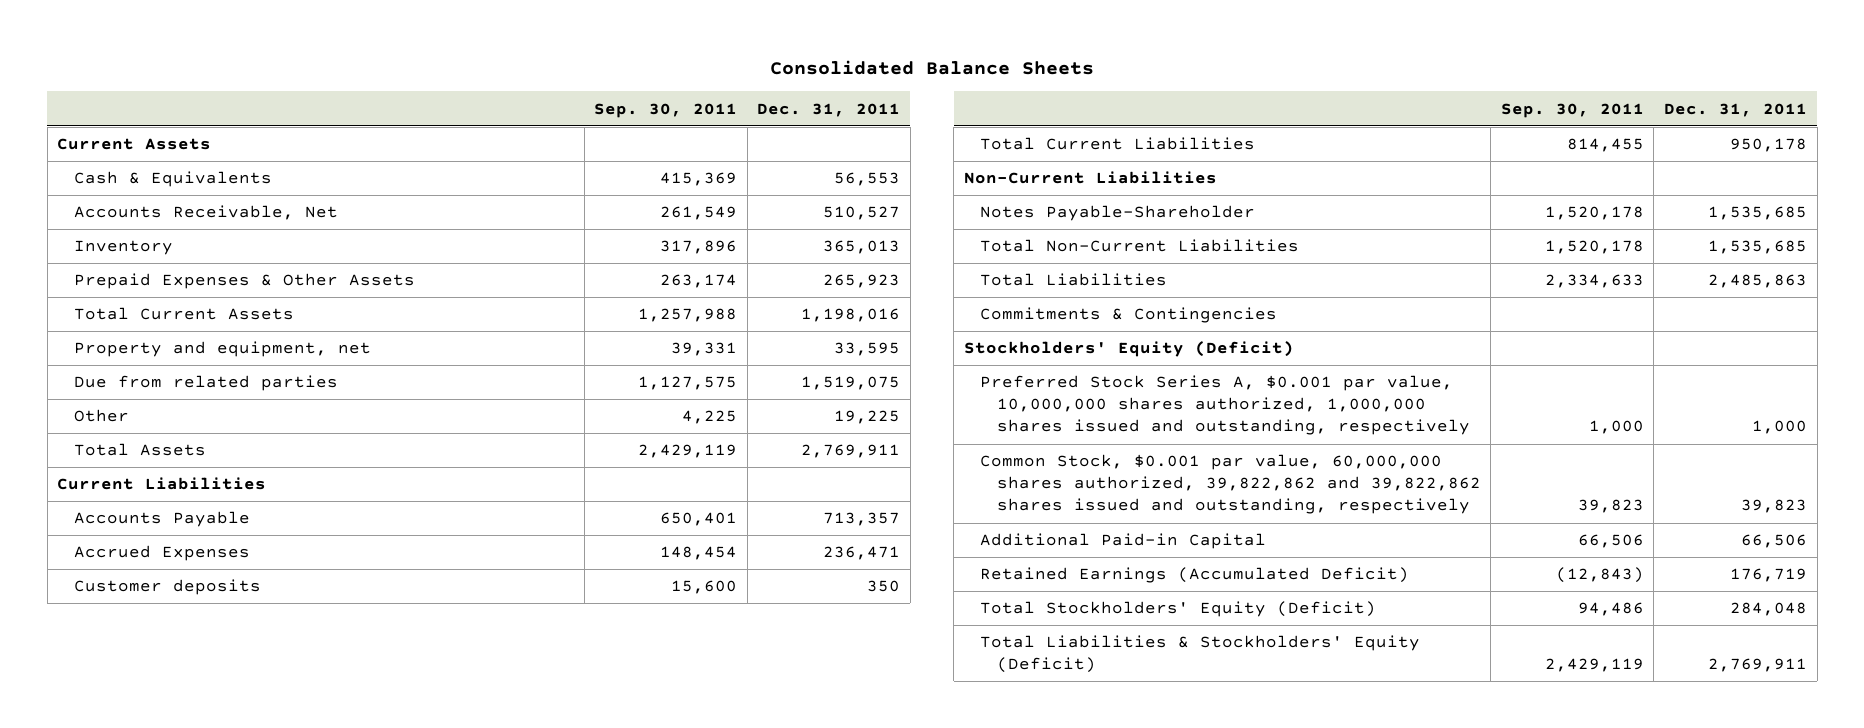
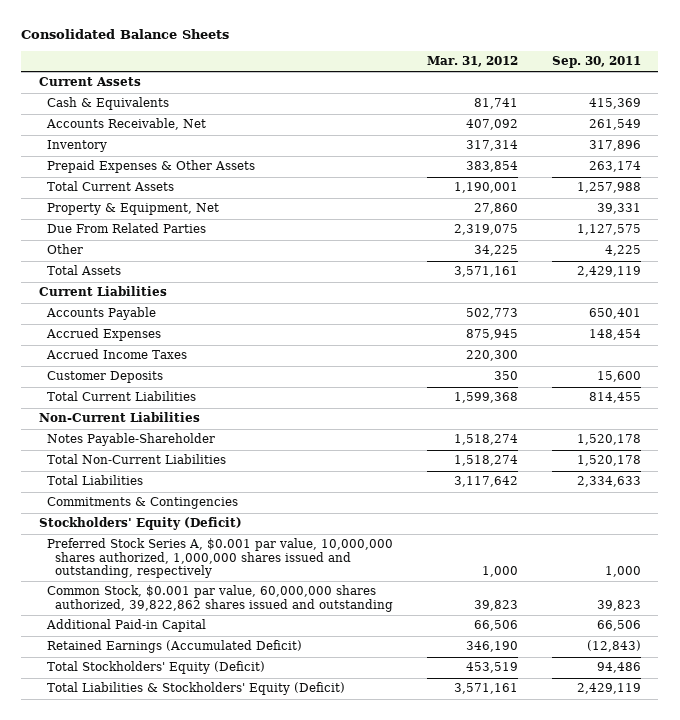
[757,102,901,117] Dec. 31, 2011 -> none
none -> [426,56,518,68] Mar. 31, 2012
[73,341,371,358] Property and equipment, net -> [46,203,219,216] Property & Equipment, Net
[73,375,338,392] Due from related parties -> [46,223,206,234] Due From Related Parties
none -> [45,349,187,360] Accrued Income Taxes
[73,579,261,596] Customer deposits -> [46,371,163,384] Customer Deposits
[980,454,1481,515] Common Stock, $0.001 par value, 60,000,000 shares authorized, 39,822,862 and 39,822,862 shares issued and outstanding, respectively -> [46,585,393,612] Common Stock, $0.001 par value, 60,000,000 shares authorized, 39,822,862 shares issued and outstanding

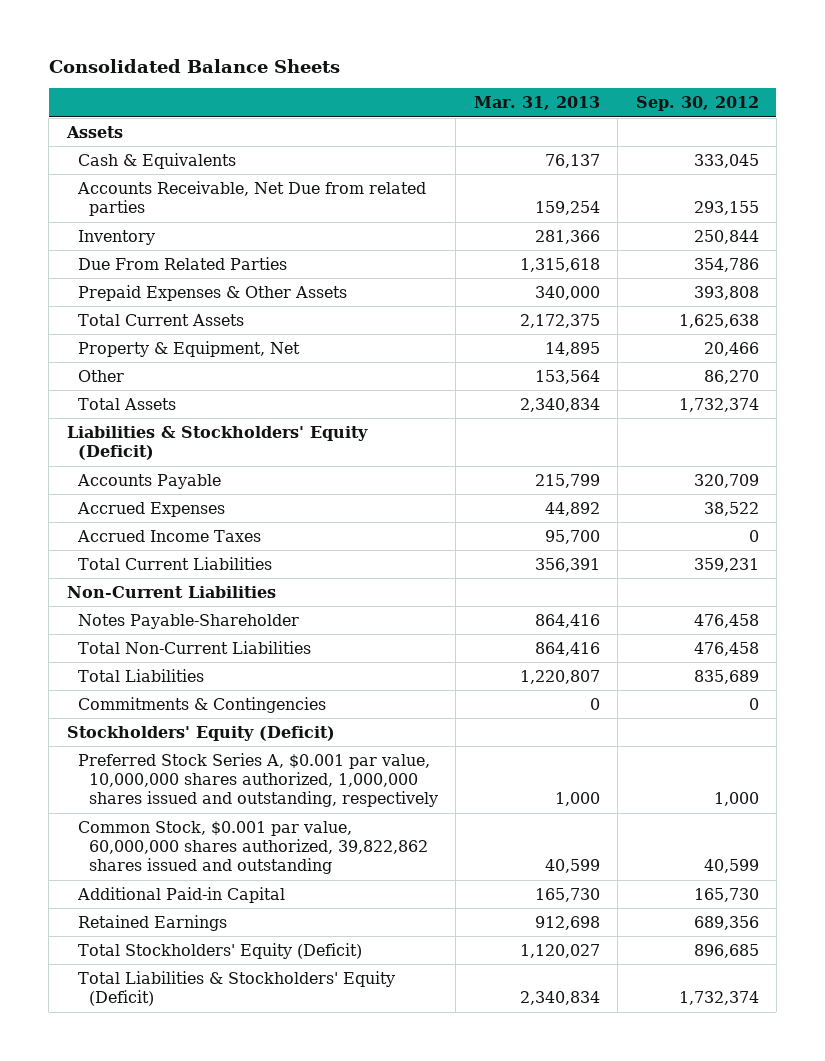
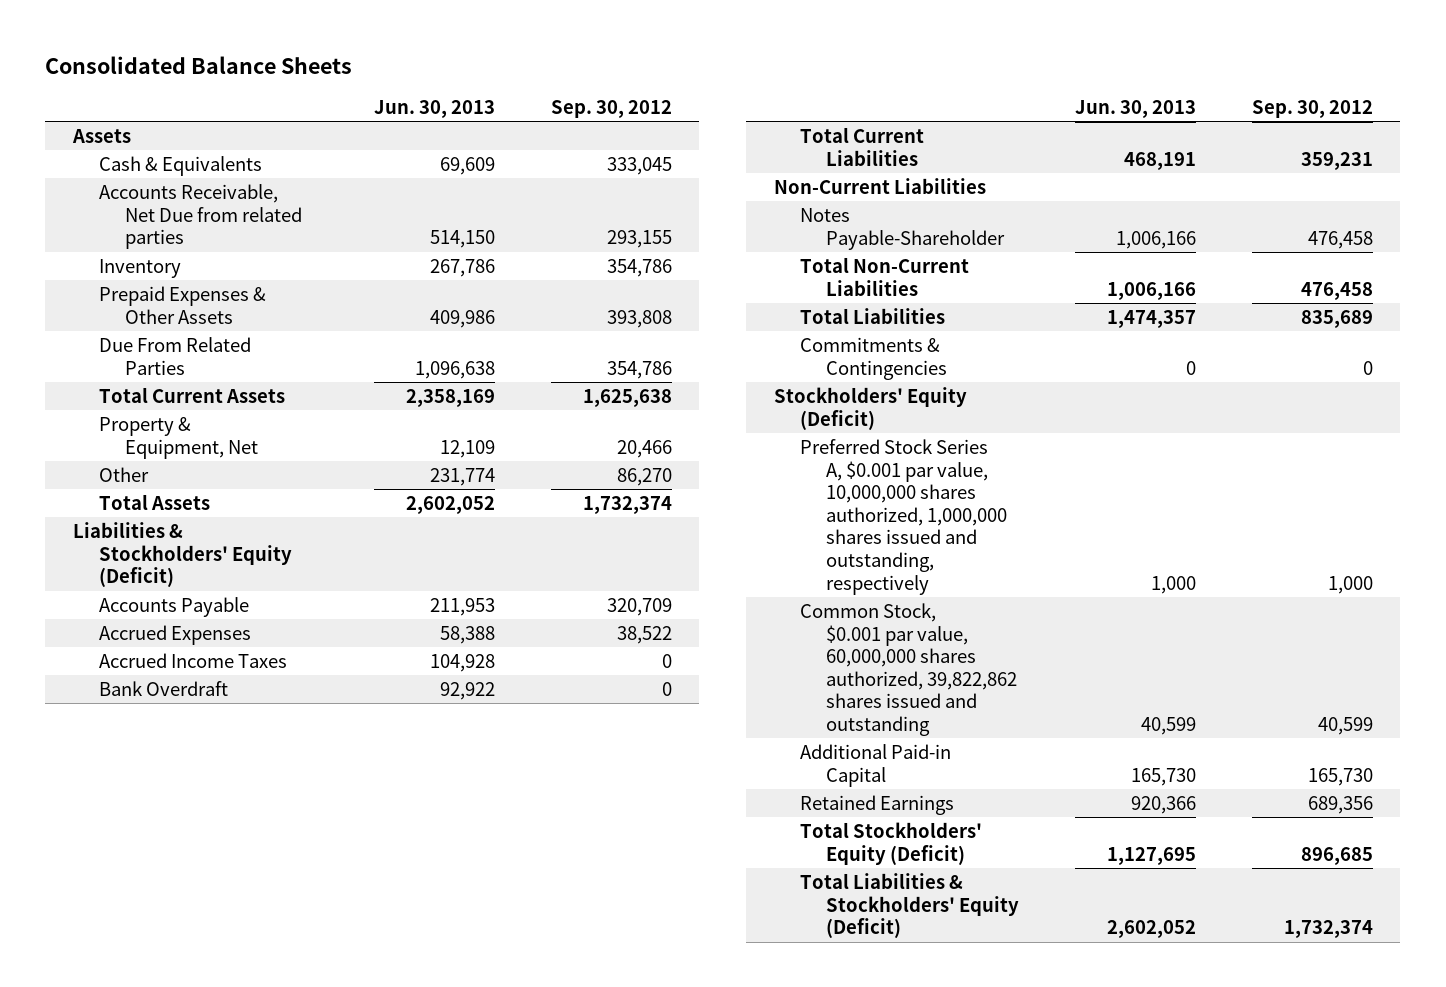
[473,96,600,111] Mar. 31, 2013 -> none
none -> [374,99,496,118] Jun. 30, 2013
[693,229,759,244] 250,844 -> [606,259,672,278] 354,786
[77,256,287,270] Due From Related Parties -> [99,337,252,375] Due From Related Parties
none -> [99,681,229,697] Bank Overdraft

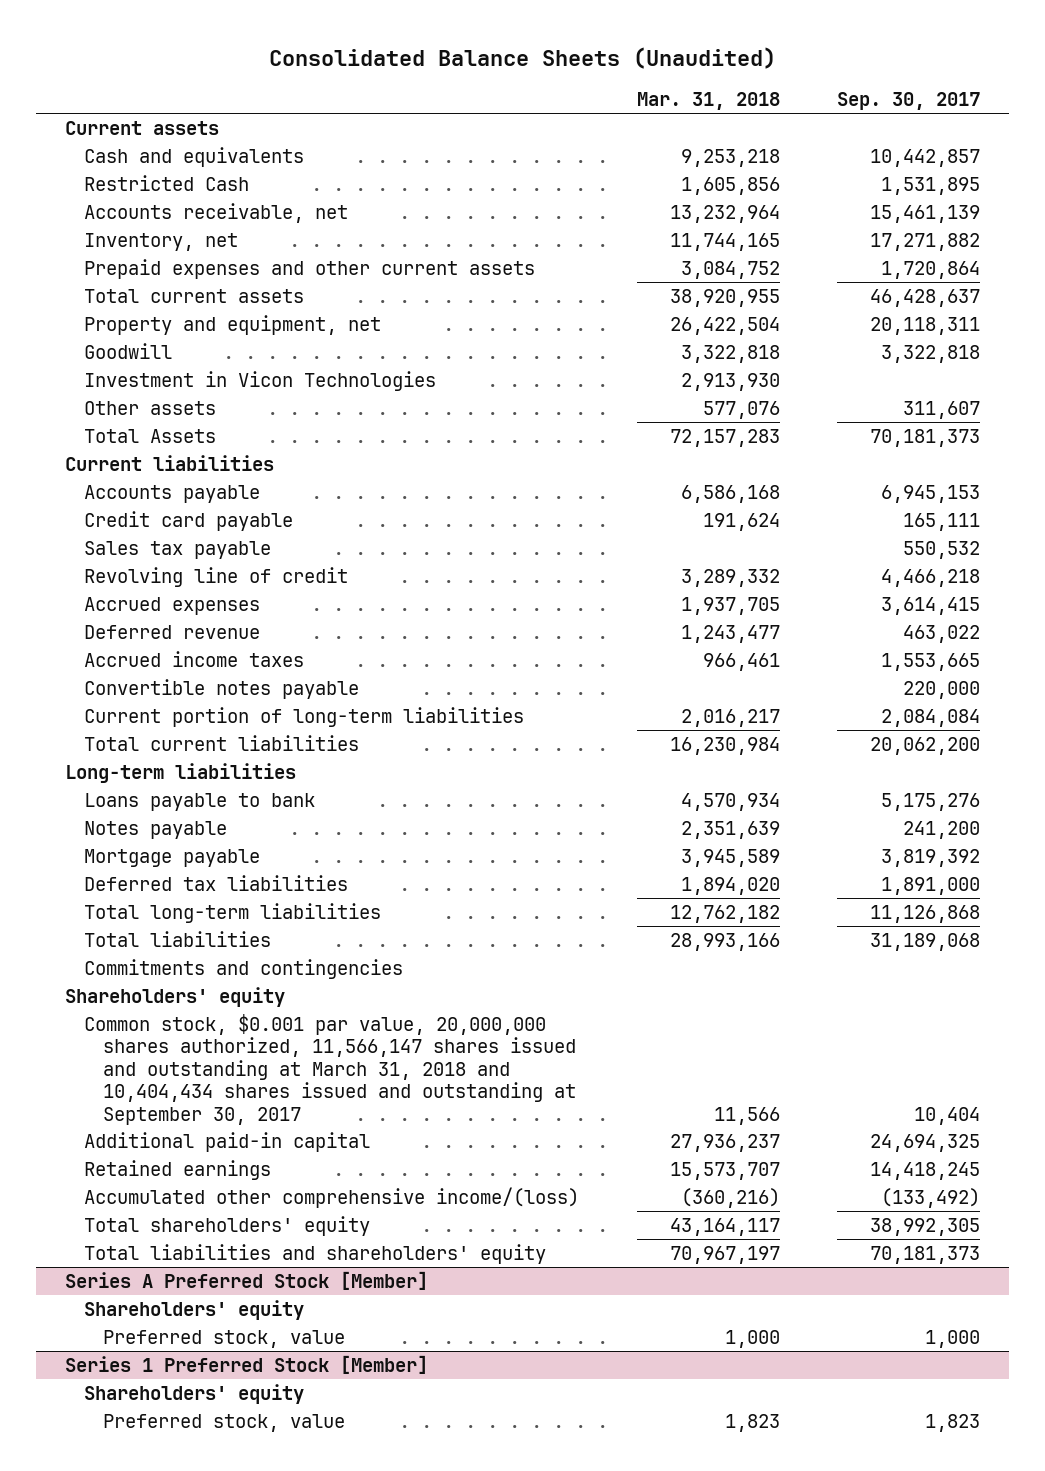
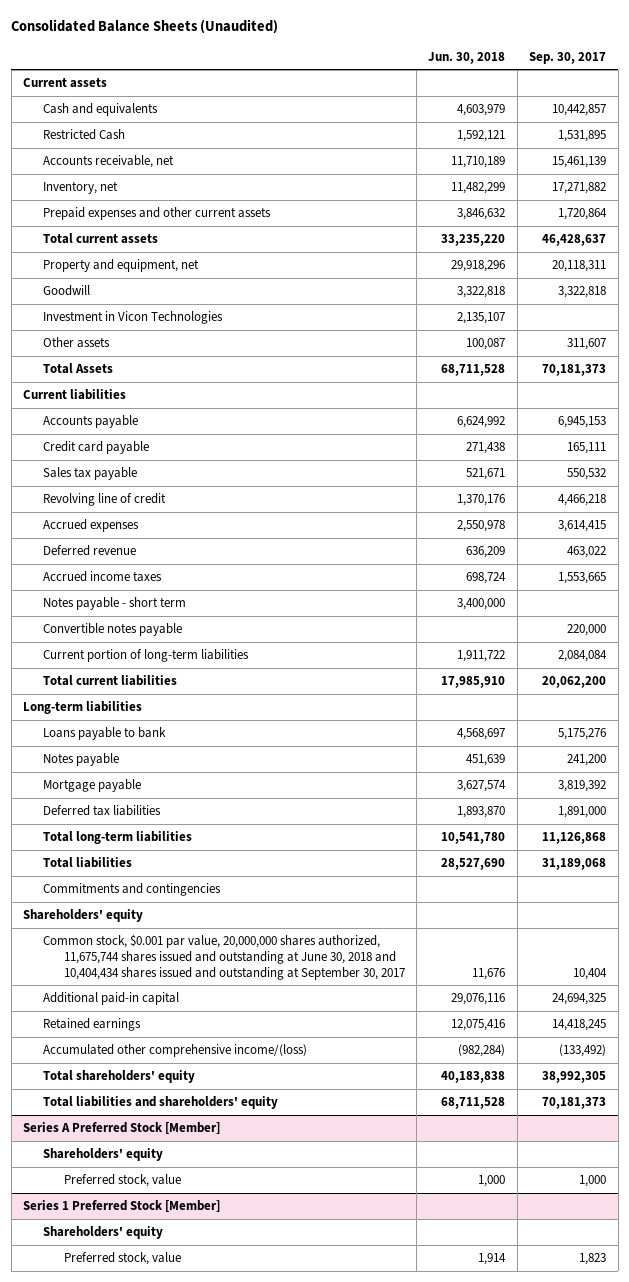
[636,92,780,111] Mar. 31, 2018 -> none
none -> [428,51,506,64] Jun. 30, 2018
none -> [43,596,187,610] Notes payable - short term
[84,1013,577,1125] Common stock, $0.001 par value, 20,000,000 shares authorized, 11,566,147 shares issued and outstanding at March 31, 2018 and 10,404,434 shares issued and outstanding at September 30, 2017 -> [43,933,405,980] Common stock, $0.001 par value, 20,000,000 shares authorized, 11,675,744 shares issued and outstanding at June 30, 2018 and 10,404,434 shares issued and outstanding at September 30, 2017

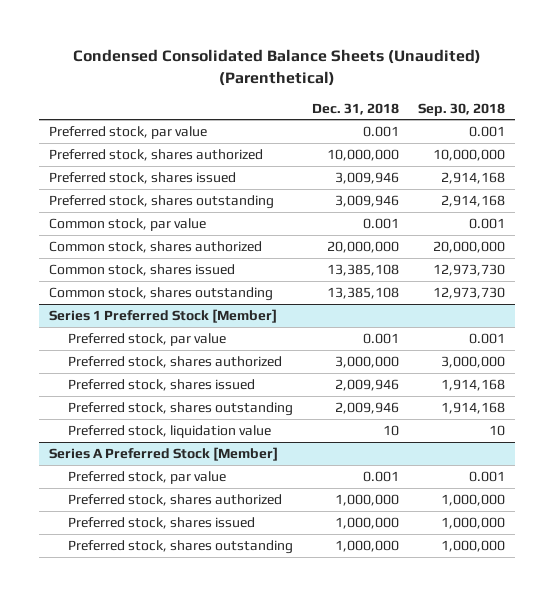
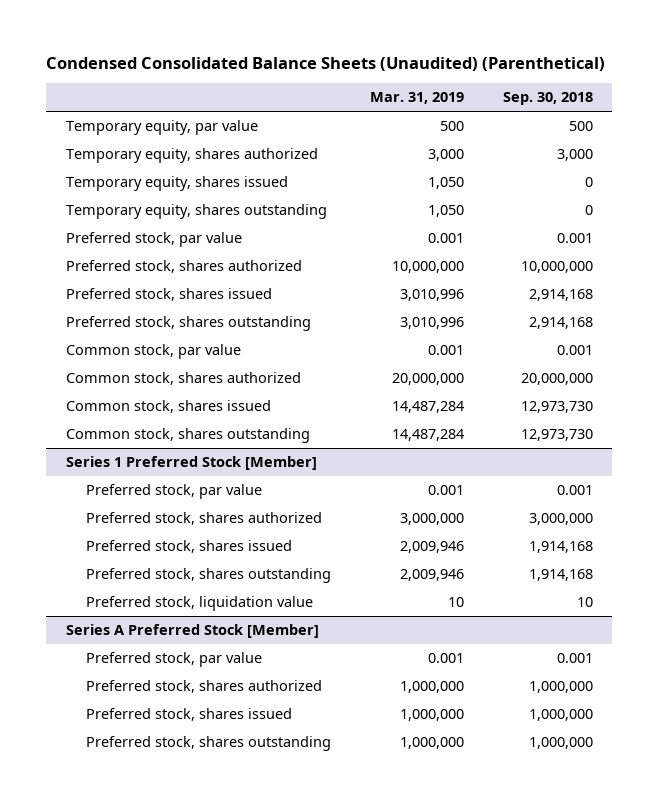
[312,102,400,115] Dec. 31, 2018 -> none
none -> [369,92,464,105] Mar. 31, 2019
none -> [65,120,258,136] Temporary equity, par value
none -> [65,148,318,164] Temporary equity, shares authorized
none -> [65,176,288,192] Temporary equity, shares issued
none -> [65,204,327,220] Temporary equity, shares outstanding

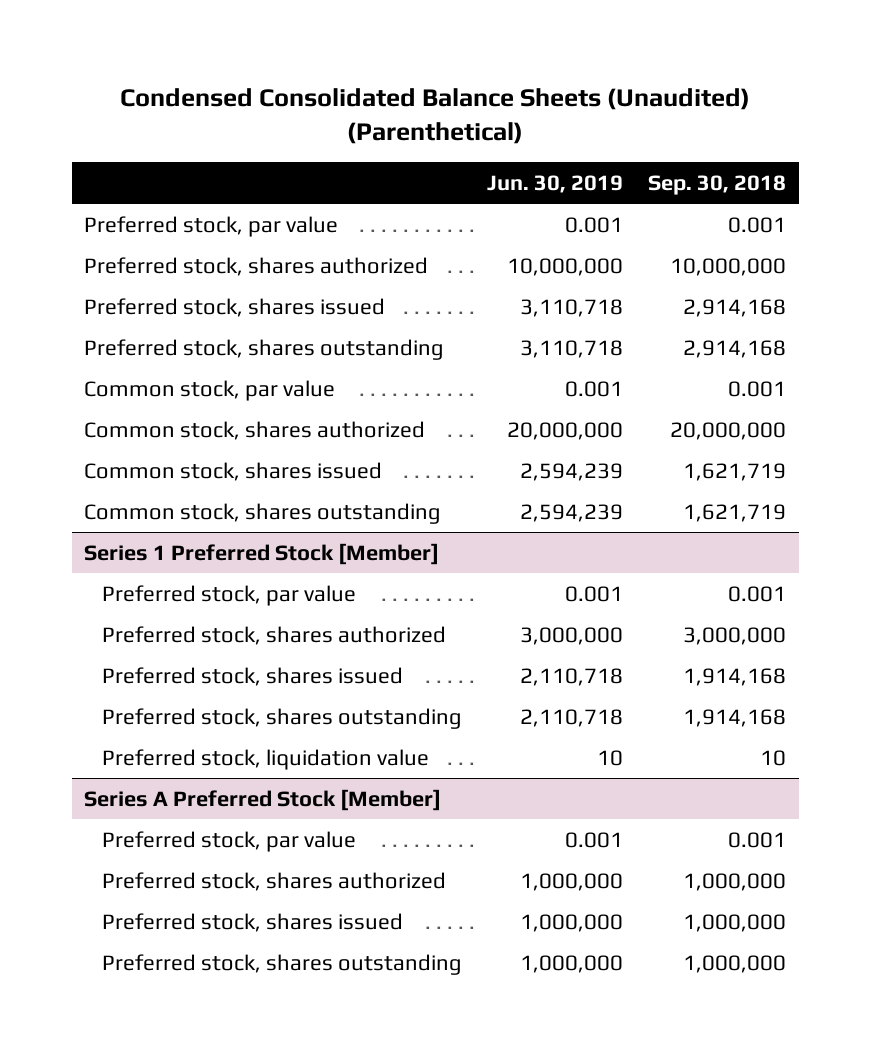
[369,92,464,105] Mar. 31, 2019 -> none
none -> [487,174,624,193] Jun. 30, 2019
[65,120,258,136] Temporary equity, par value -> none
[65,148,318,164] Temporary equity, shares authorized -> none
[65,176,288,192] Temporary equity, shares issued -> none
[65,204,327,220] Temporary equity, shares outstanding -> none
[520,401,593,414] 12,973,730 -> [683,462,787,481] 1,621,719
[520,429,593,442] 12,973,730 -> [683,503,787,522] 1,621,719

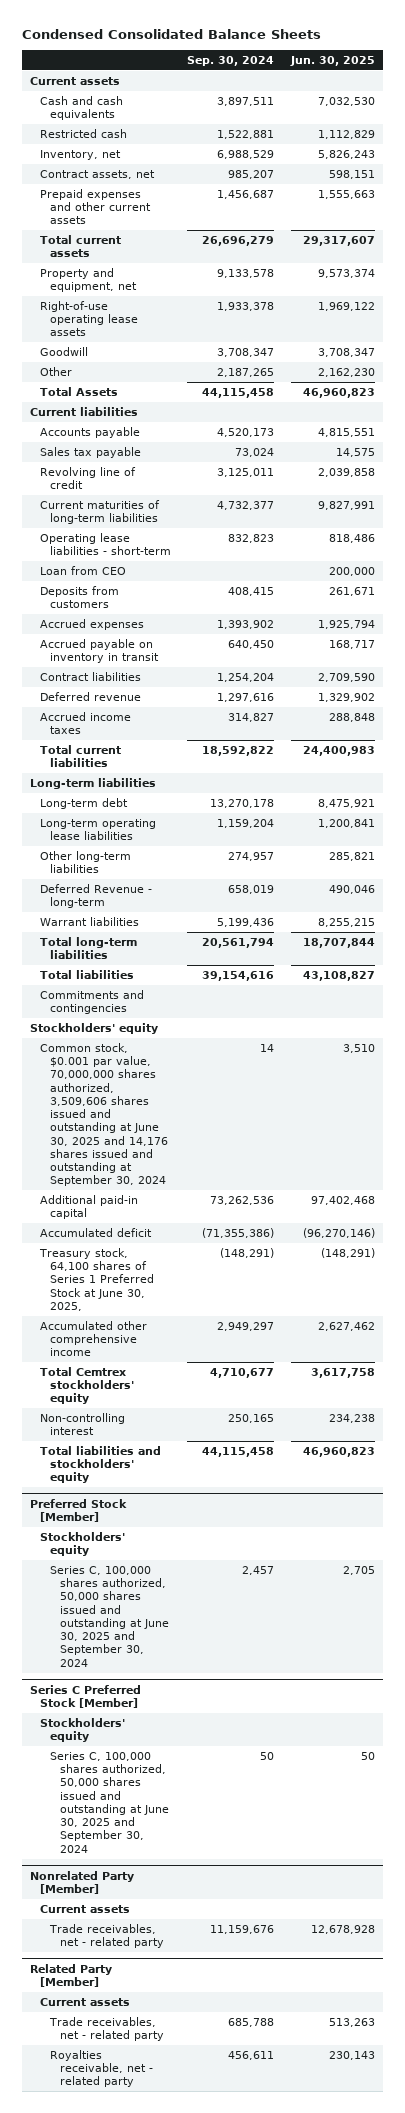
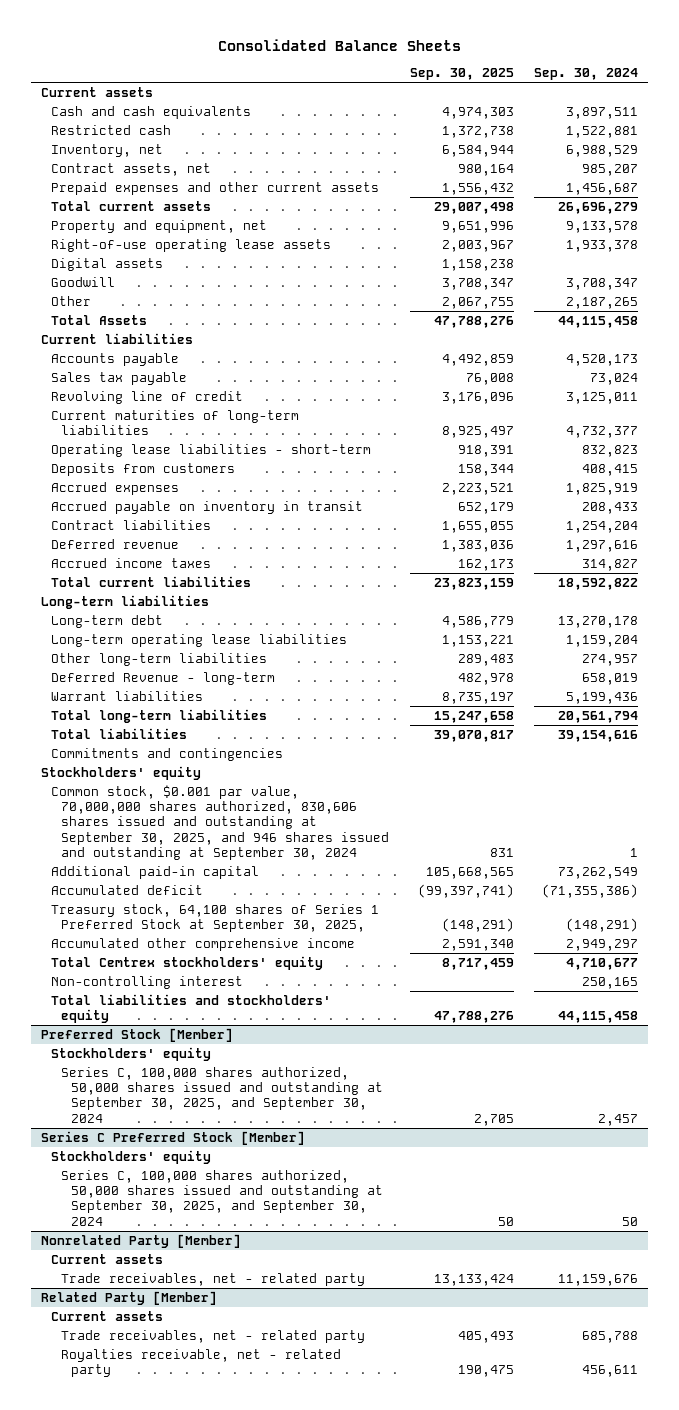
[21,28,321,39] Condensed Consolidated Balance Sheets -> [217,38,461,51] Consolidated Balance Sheets
[290,55,376,66] Jun. 30, 2025 -> none
none -> [409,68,514,81] Sep. 30, 2025
none -> [51,257,164,271] Digital assets
[40,565,127,575] Loan from CEO -> none
[217,619,275,629] 1,393,902 -> [566,482,639,495] 1,825,919
[228,639,275,649] 640,450 -> [582,501,639,514] 208,433
[40,1042,168,1187] Common stock, $0.001 par value, 70,000,000 shares authorized, 3,509,606 shares issued and outstanding at June 30, 2025 and 14,176 shares issued and outstanding at September 30, 2024 -> [51,784,390,860] Common stock, $0.001 par value, 70,000,000 shares authorized, 830,606 shares issued and outstanding at September 30, 2025, and 946 shares issued and outstanding at September 30, 2024
[260,1043,275,1052] 14 -> [630,847,639,857] 1
[210,1195,275,1205] 73,262,536 -> [558,866,639,879] 73,262,549
[39,1247,154,1311] Treasury stock, 64,100 shares of Series 1 Preferred Stock at June 30, 2025, -> [51,903,380,933] Treasury stock, 64,100 shares of Series 1 Preferred Stock at September 30, 2025,
[49,1565,169,1667] Series C, 100,000 shares authorized, 50,000 shares issued and outstanding at June 30, 2025 and September 30, 2024 -> [61,1066,384,1123] Series C, 100,000 shares authorized, 50,000 shares issued and outstanding at September 30, 2025, and September 30, 2024
[49,1751,169,1853] Series C, 100,000 shares authorized, 50,000 shares issued and outstanding at June 30, 2025 and September 30, 2024 -> [61,1169,384,1226] Series C, 100,000 shares authorized, 50,000 shares issued and outstanding at September 30, 2025, and September 30, 2024

